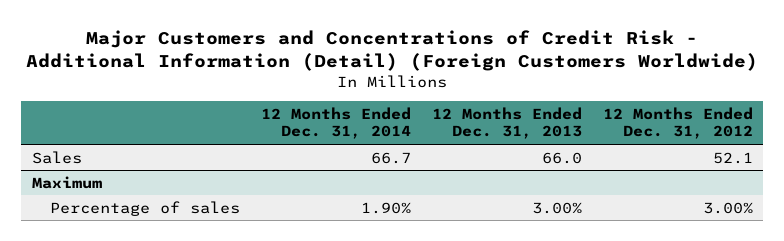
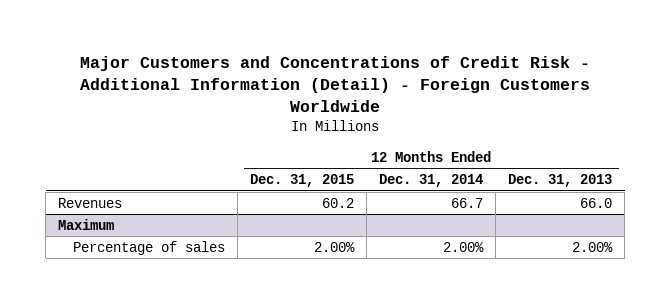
[26,29,759,71] Major Customers and Concentrations of Credit Risk - Additional Information (Detail) (Foreign Customers Worldwide) -> [80,56,591,113] Major Customers and Concentrations of Credit Risk - Additional Information (Detail) - Foreign Customers Worldwide
[602,106,753,140] 12 Months Ended Dec. 31, 2012 -> none
none -> [250,174,355,188] Dec. 31, 2015
[31,150,82,164] Sales -> [58,197,123,208] Revenues
[360,201,411,214] 1.90% -> [443,241,485,252] 2.00%
[531,201,582,214] 3.00% -> [572,241,614,252] 2.00%

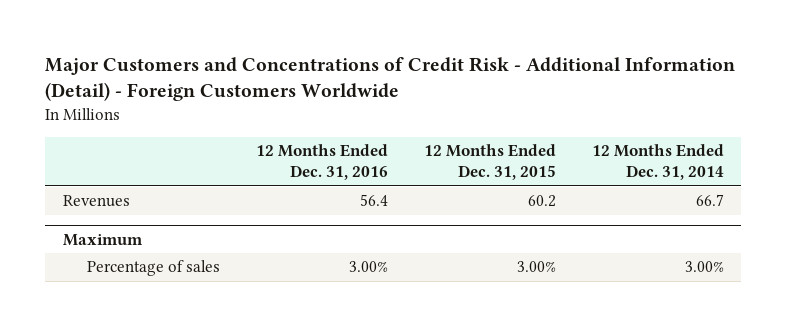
[508,174,613,188] Dec. 31, 2013 -> none
none -> [255,144,388,181] 12 Months Ended Dec. 31, 2016
[314,241,356,252] 2.00% -> [516,261,556,273] 3.00%
[443,241,485,252] 2.00% -> [684,261,724,273] 3.00%

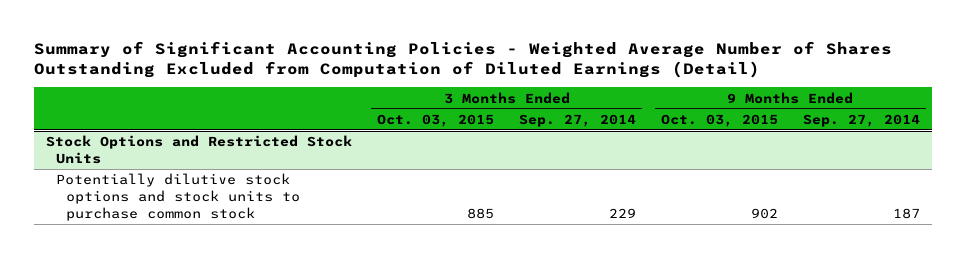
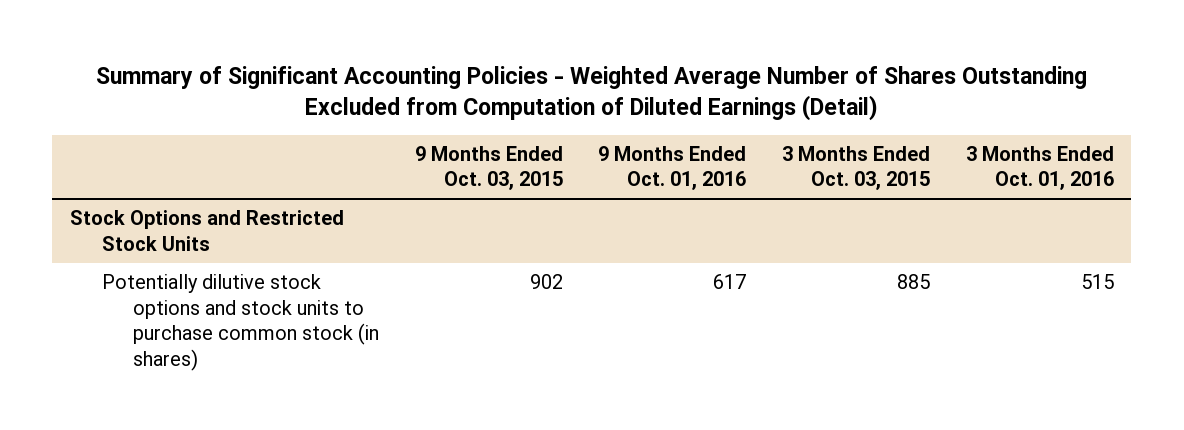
[518,113,636,127] Sep. 27, 2014 -> none
[802,113,920,127] Sep. 27, 2014 -> none
none -> [598,145,747,191] 9 Months Ended Oct. 01, 2016
none -> [965,145,1114,191] 3 Months Ended Oct. 01, 2016
[56,173,300,222] Potentially dilutive stock options and stock units to purchase common stock -> [101,274,380,371] Potentially dilutive stock options and stock units to purchase common stock (in shares)

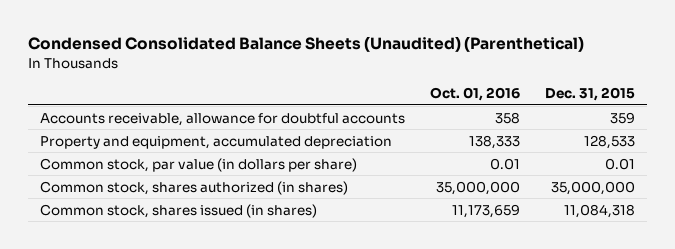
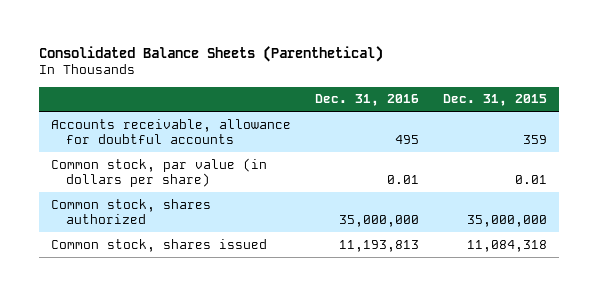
[28,36,585,53] Condensed Consolidated Balance Sheets (Unaudited) (Parenthetical) -> [38,45,383,62] Consolidated Balance Sheets (Parenthetical)
[430,86,521,101] Oct. 01, 2016 -> none
none -> [314,94,419,107] Dec. 31, 2016
[40,135,393,149] Property and equipment, accumulated depreciation -> none
[40,180,349,195] Common stock, shares authorized (in shares) -> [50,198,211,224] Common stock, shares authorized
[40,203,318,218] Common stock, shares issued (in shares) -> [50,238,267,252] Common stock, shares issued

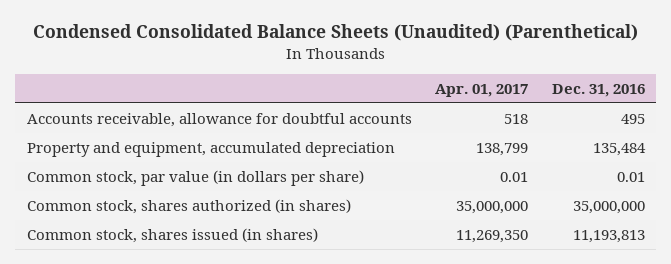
[38,45,383,62] Consolidated Balance Sheets (Parenthetical) -> [32,24,638,42] Condensed Consolidated Balance Sheets (Unaudited) (Parenthetical)
[442,94,547,107] Dec. 31, 2015 -> none
none -> [435,83,529,97] Apr. 01, 2017
none -> [26,141,395,157] Property and equipment, accumulated depreciation
[50,198,211,224] Common stock, shares authorized -> [26,198,351,214] Common stock, shares authorized (in shares)
[50,238,267,252] Common stock, shares issued -> [26,227,318,243] Common stock, shares issued (in shares)

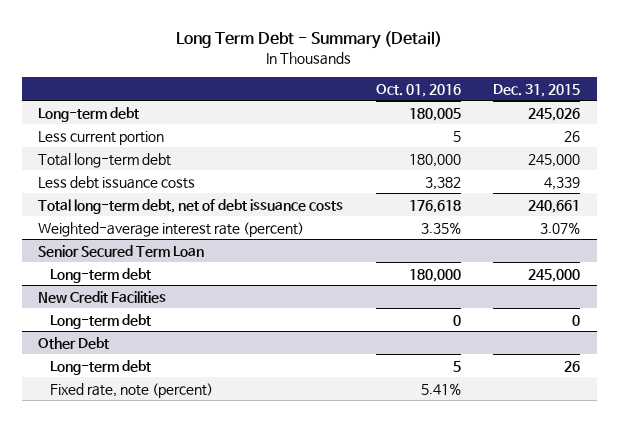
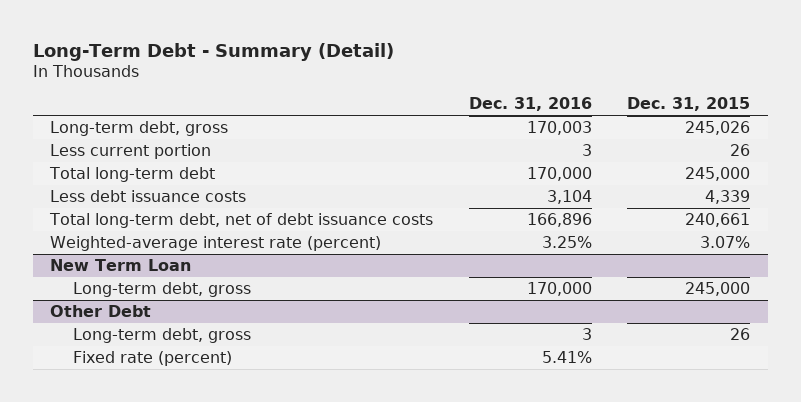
[176,30,443,49] Long Term Debt - Summary (Detail) -> [32,42,394,61] Long-Term Debt - Summary (Detail)
[375,83,461,97] Oct. 01, 2016 -> none
none -> [468,97,592,112] Dec. 31, 2016
[38,106,140,122] Long-term debt -> [50,120,229,136] Long-term debt, gross
[38,290,167,303] New Credit Facilities -> none
[49,313,151,329] Long-term debt -> none
[38,244,205,257] Senior Secured Term Loan -> [50,258,192,271] New Term Loan
[49,267,151,283] Long-term debt -> [72,281,251,297] Long-term debt, gross
[49,359,151,375] Long-term debt -> [72,327,251,343] Long-term debt, gross
[49,382,213,398] Fixed rate, note (percent) -> [72,350,232,366] Fixed rate (percent)

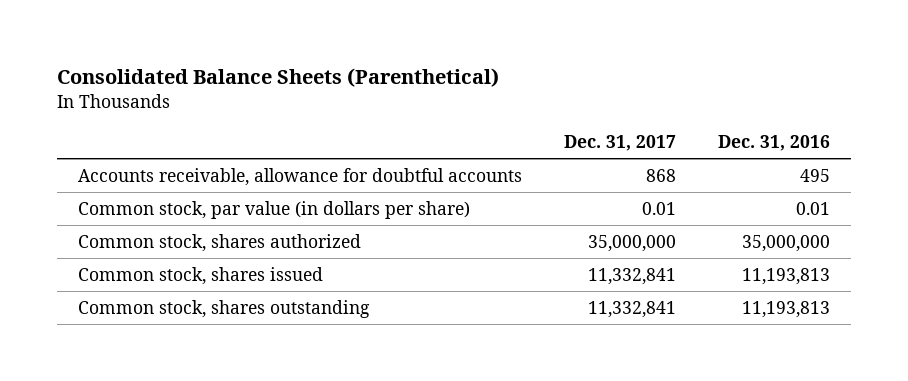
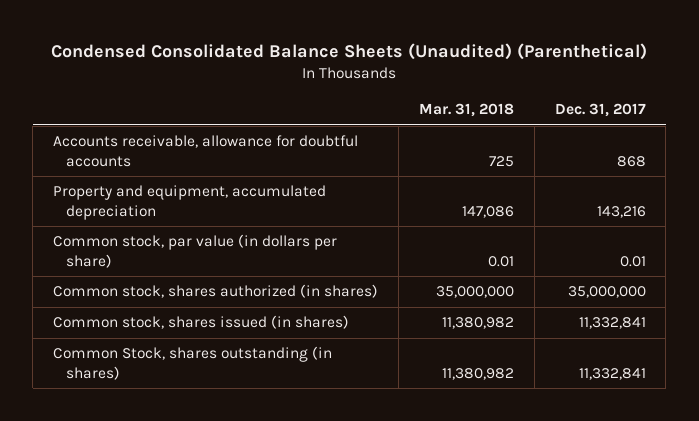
[57,68,500,88] Consolidated Balance Sheets (Parenthetical) -> [51,43,648,61] Condensed Consolidated Balance Sheets (Unaudited) (Parenthetical)
[718,135,831,152] Dec. 31, 2016 -> none
none -> [418,103,514,118] Mar. 31, 2018
none -> [53,185,327,220] Property and equipment, accumulated depreciation
[78,233,362,252] Common stock, shares authorized -> [53,284,379,299] Common stock, shares authorized (in shares)
[78,266,324,285] Common stock, shares issued -> [53,315,350,330] Common stock, shares issued (in shares)
[78,299,371,318] Common stock, shares outstanding -> [53,346,333,380] Common Stock, shares outstanding (in shares)

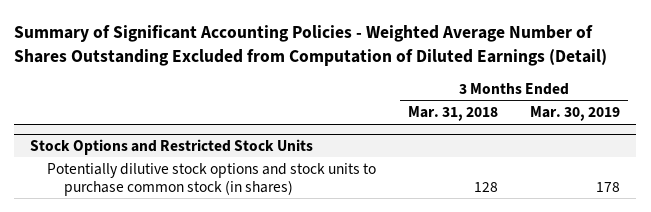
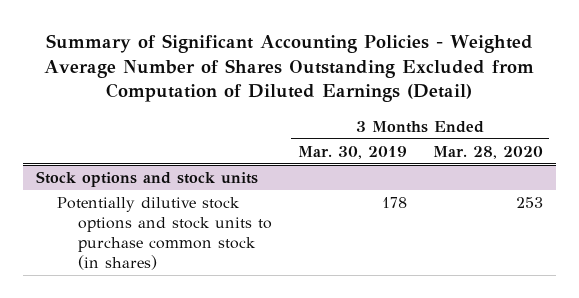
[408,106,499,122] Mar. 31, 2018 -> none
none -> [432,145,543,159] Mar. 28, 2020
[30,138,314,155] Stock Options and Restricted Stock Units -> [35,171,258,188] Stock options and stock units

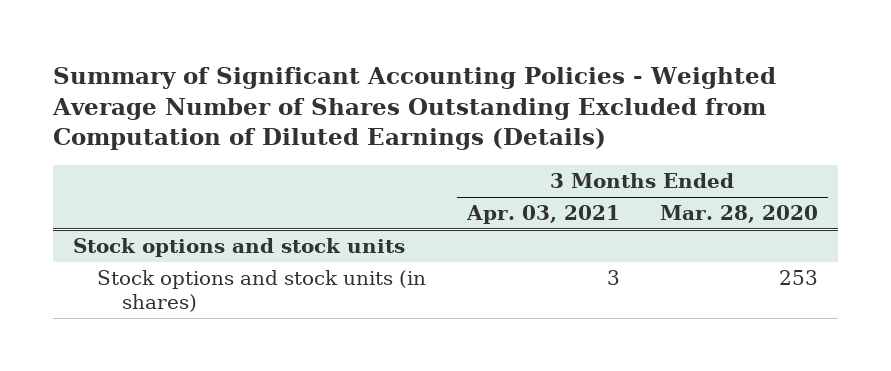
[44,33,535,103] Summary of Significant Accounting Policies - Weighted Average Number of Shares Outstanding Excluded from Computation of Diluted Earnings (Detail) -> [51,66,776,151] Summary of Significant Accounting Policies - Weighted Average Number of Shares Outstanding Excluded from Computation of Diluted Earnings (Details)
[297,145,407,159] Mar. 30, 2019 -> none
none -> [465,205,620,225] Apr. 03, 2021
[56,197,272,271] Potentially dilutive stock options and stock units to purchase common stock (in shares) -> [97,270,427,312] Stock options and stock units (in shares)

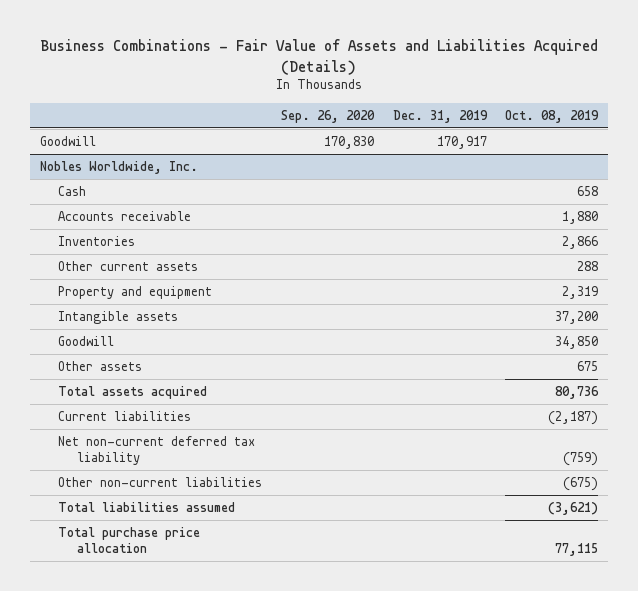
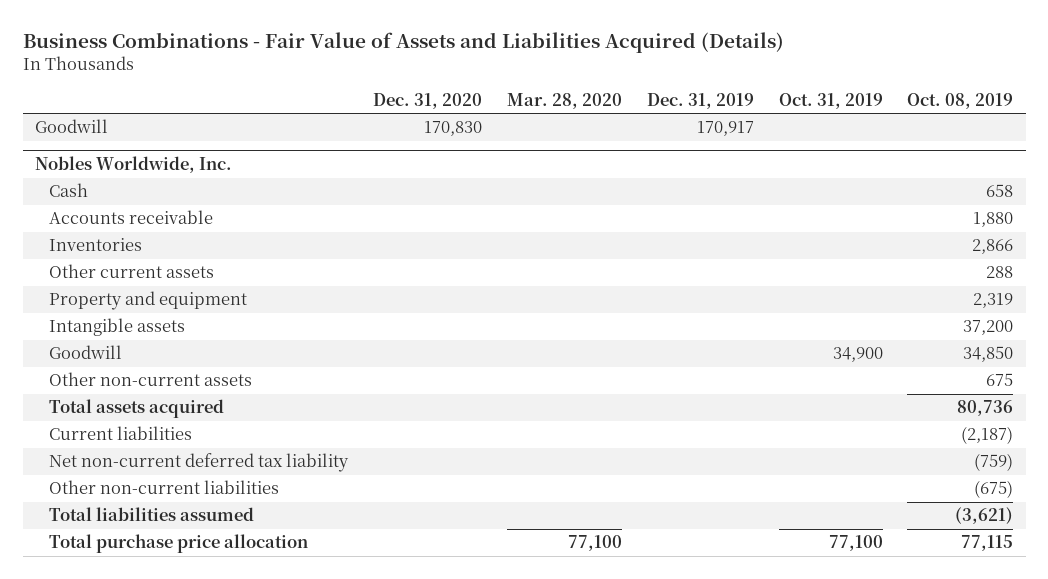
[280,109,375,123] Sep. 26, 2020 -> none
none -> [373,93,483,110] Dec. 31, 2020
none -> [507,93,623,110] Mar. 28, 2020
none -> [778,93,883,110] Oct. 31, 2019
[58,361,143,372] Other assets -> [49,372,253,387] Other non-current assets

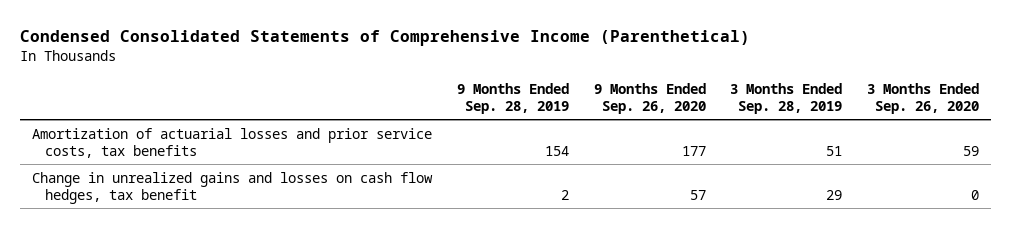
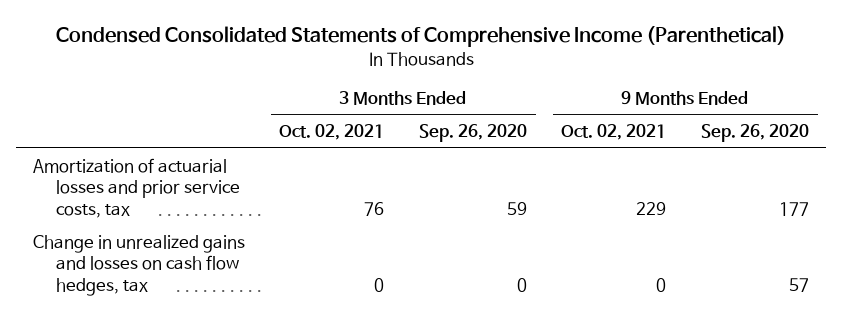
[456,82,569,114] 9 Months Ended Sep. 28, 2019 -> none
[730,82,843,114] 3 Months Ended Sep. 28, 2019 -> none
none -> [279,124,385,141] Oct. 02, 2021
none -> [561,124,667,141] Oct. 02, 2021
[32,127,433,158] Amortization of actuarial losses and prior service costs, tax benefits -> [33,157,241,218] Amortization of actuarial losses and prior service costs, tax
[32,171,434,204] Change in unrealized gains and losses on cash flow hedges, tax benefit -> [33,234,246,296] Change in unrealized gains and losses on cash flow hedges, tax

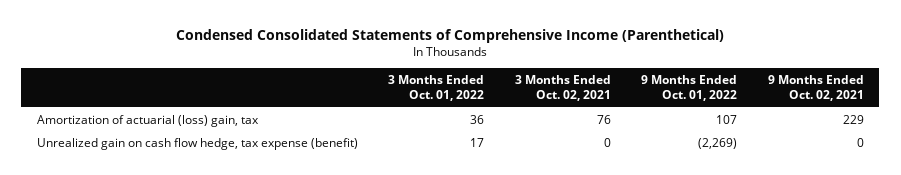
[418,124,527,143] Sep. 26, 2020 -> none
[700,124,809,143] Sep. 26, 2020 -> none
none -> [388,74,485,102] 3 Months Ended Oct. 01, 2022
none -> [641,74,738,102] 9 Months Ended Oct. 01, 2022
[33,157,241,218] Amortization of actuarial losses and prior service costs, tax -> [36,114,259,127] Amortization of actuarial (loss) gain, tax
[33,234,246,296] Change in unrealized gains and losses on cash flow hedges, tax -> [36,137,358,150] Unrealized gain on cash flow hedge, tax expense (benefit)

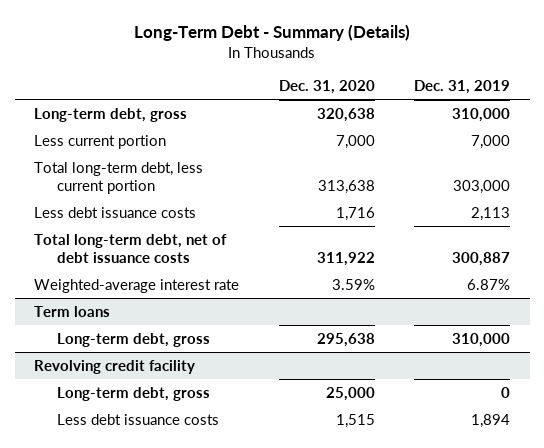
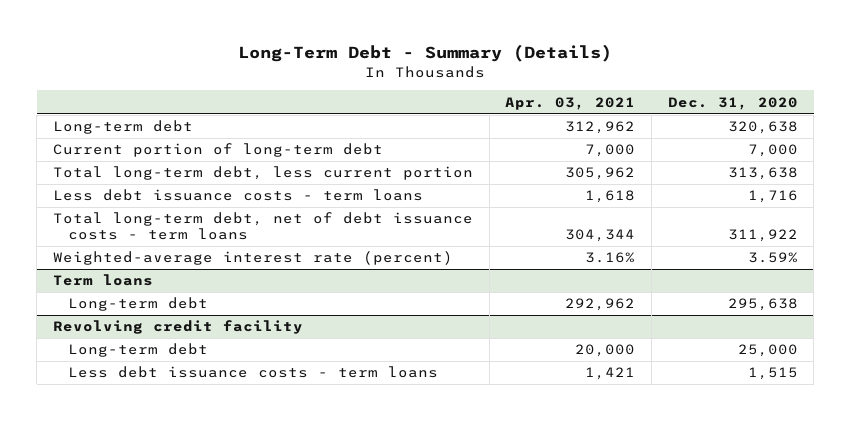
[413,80,510,95] Dec. 31, 2019 -> none
none -> [505,96,636,110] Apr. 03, 2021
[34,107,188,122] Long-term debt, gross -> [52,120,193,135] Long-term debt
[34,134,167,149] Less current portion -> [52,143,383,158] Current portion of long-term debt
[34,206,197,218] Less debt issuance costs -> [52,189,423,202] Less debt issuance costs - term loans
[34,233,228,263] Total long-term debt, net of debt issuance costs -> [52,212,473,241] Total long-term debt, net of debt issuance costs - term loans
[34,278,240,293] Weighted-average interest rate -> [52,251,453,266] Weighted-average interest rate (percent)
[57,332,211,347] Long-term debt, gross -> [67,297,208,312] Long-term debt
[57,386,211,401] Long-term debt, gross -> [67,343,208,358] Long-term debt
[57,413,220,425] Less debt issuance costs -> [67,366,438,379] Less debt issuance costs - term loans

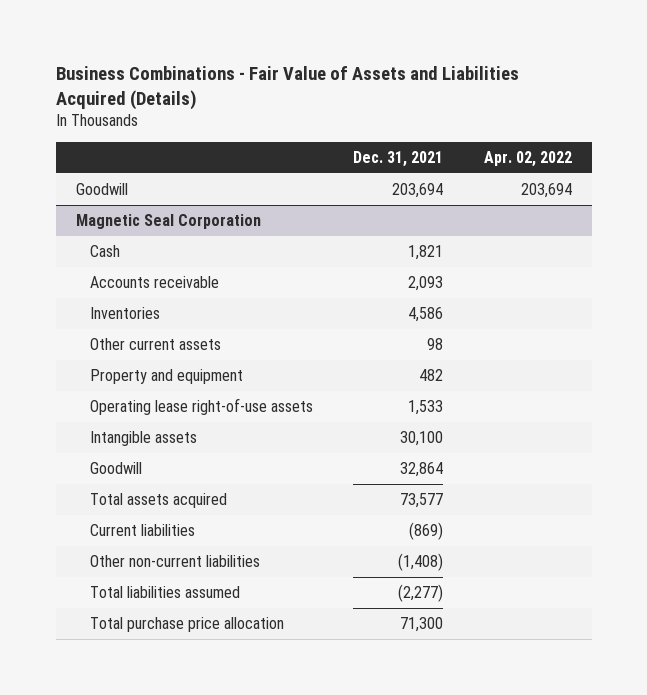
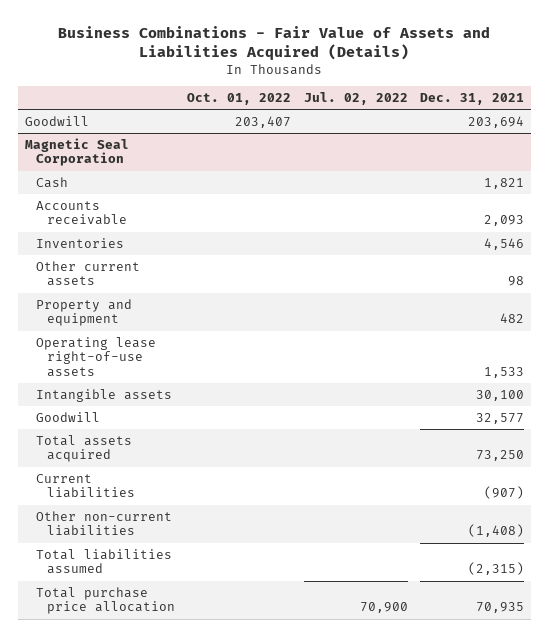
[483,151,572,168] Apr. 02, 2022 -> none
none -> [187,92,292,105] Oct. 01, 2022
none -> [303,91,408,105] Jul. 02, 2022
[408,306,444,322] 4,586 -> [484,237,525,250] 4,546
[400,461,444,477] 32,864 -> [476,412,525,424] 32,577
[400,492,444,508] 73,577 -> [476,450,525,462] 73,250
[409,521,444,540] (869) -> [484,486,525,500] (907)
[398,583,444,602] (2,277) -> [468,562,525,576] (2,315)
[400,616,444,632] 71,300 -> [476,602,525,614] 70,935

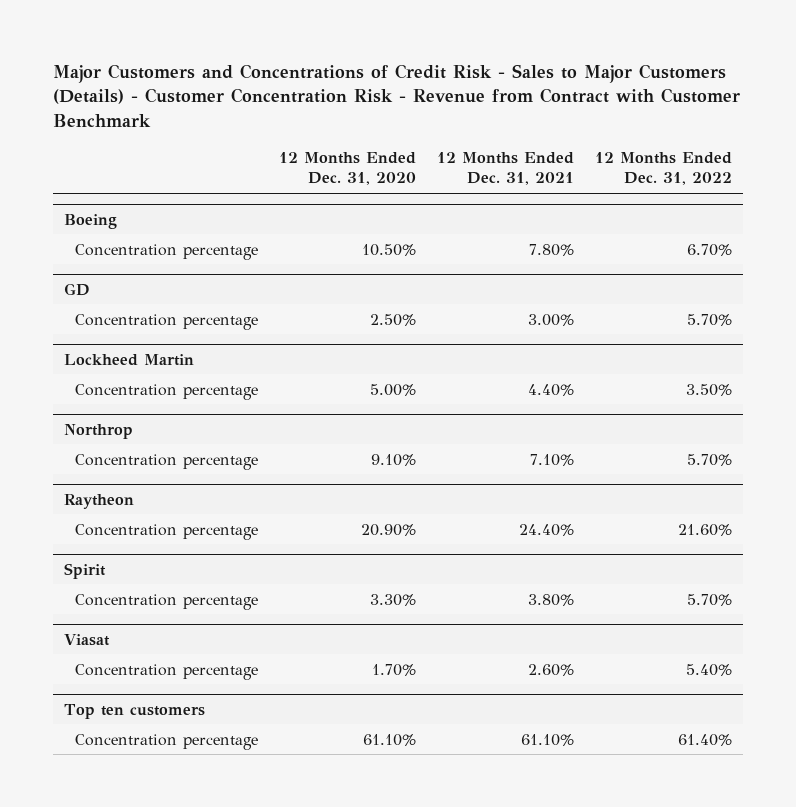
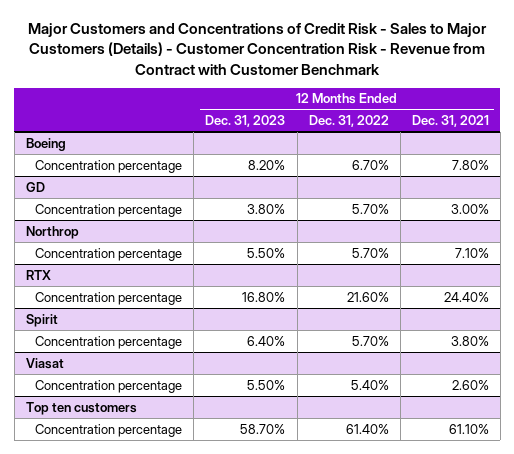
[279,152,417,186] 12 Months Ended Dec. 31, 2020 -> none
none -> [205,115,286,128] Dec. 31, 2023
[63,353,194,366] Lockheed Martin -> none
[75,383,259,400] Concentration percentage -> none
[63,493,134,509] Raytheon -> [25,269,51,280] RTX

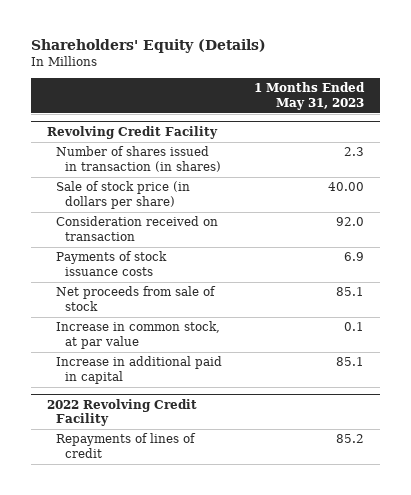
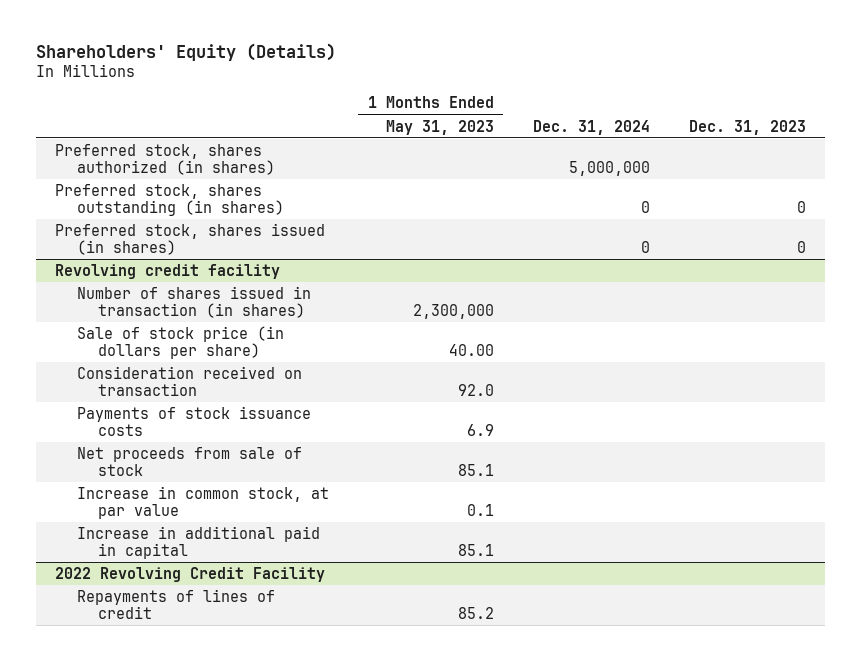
none -> [532,119,650,135] Dec. 31, 2024
none -> [688,119,806,135] Dec. 31, 2023
none -> [55,143,275,175] Preferred stock, shares authorized (in shares)
none -> [55,183,284,216] Preferred stock, shares outstanding (in shares)
none -> [55,222,326,255] Preferred stock, shares issued (in shares)
[47,125,219,139] Revolving Credit Facility -> [55,263,281,279] Revolving credit facility
[344,147,365,157] 2.3 -> [412,303,494,319] 2,300,000

